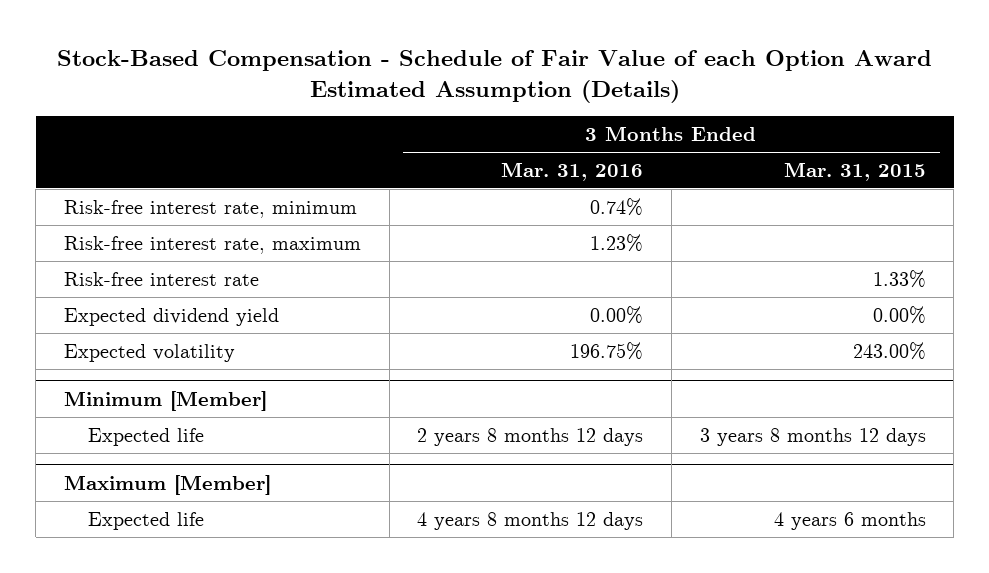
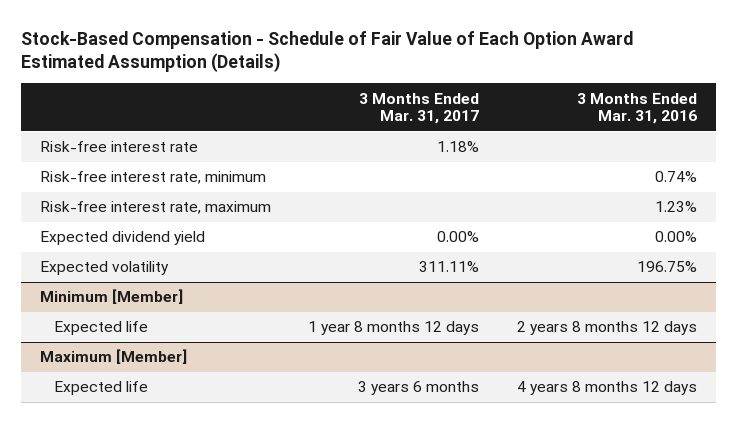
[56,50,932,103] Stock-Based Compensation - Schedule of Fair Value of each Option Award Estimated Assumption (Details) -> [20,30,633,73] Stock-Based Compensation - Schedule of Fair Value of Each Option Award Estimated Assumption (Details)
[783,161,926,181] Mar. 31, 2015 -> none
none -> [359,92,480,125] 3 Months Ended Mar. 31, 2017
[63,271,259,286] Risk-free interest rate -> [39,141,198,153] Risk-free interest rate

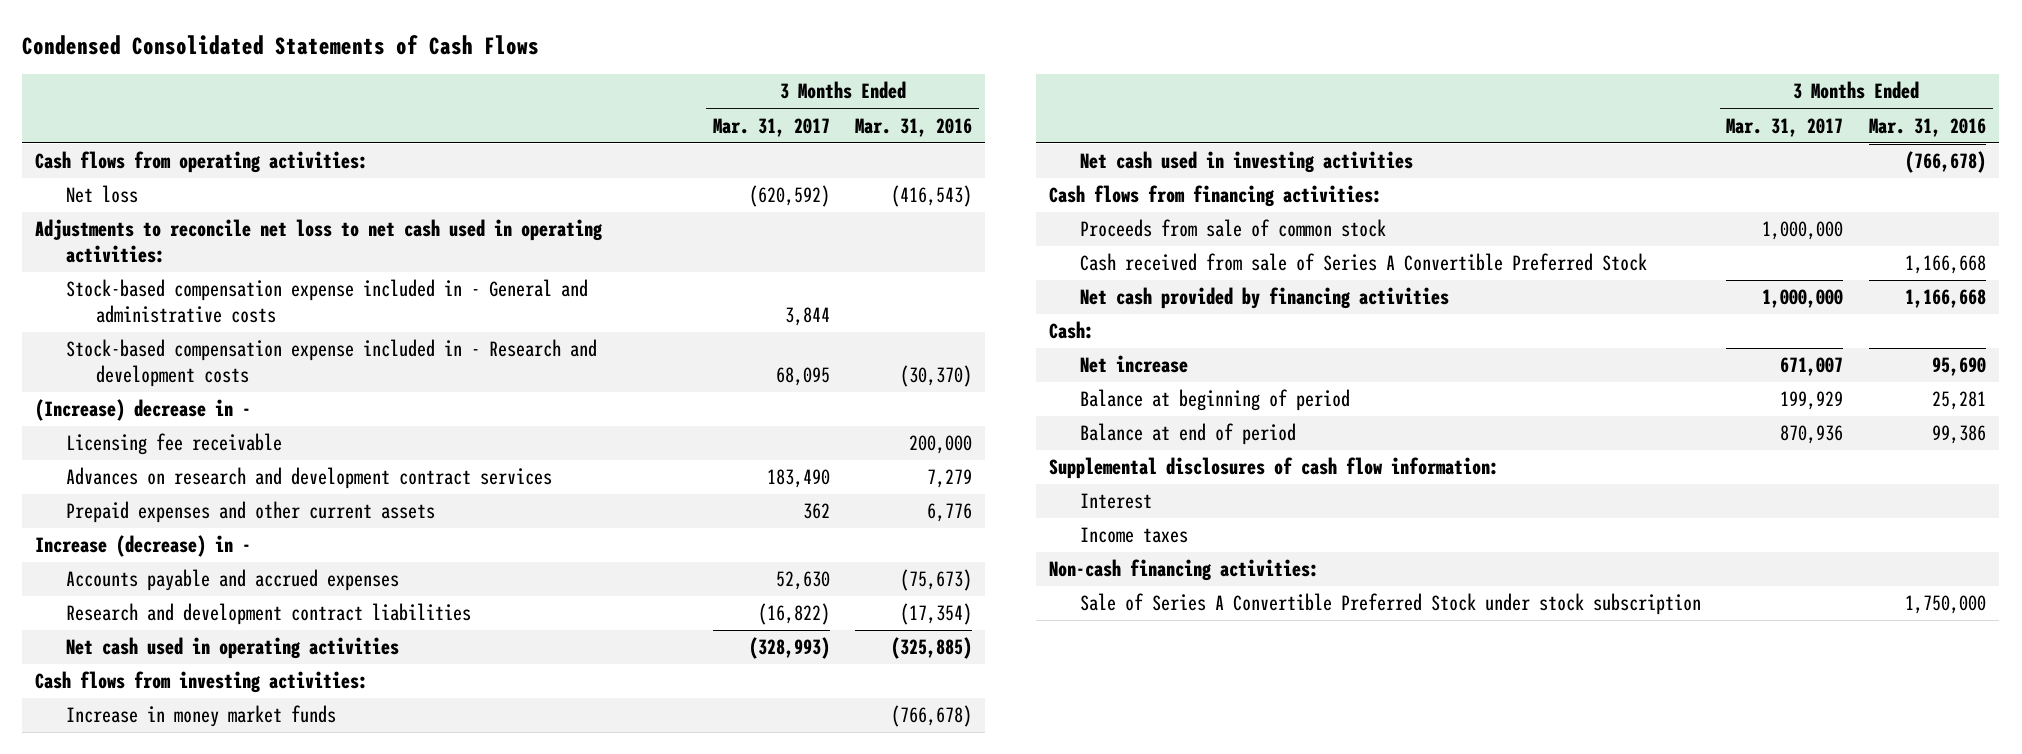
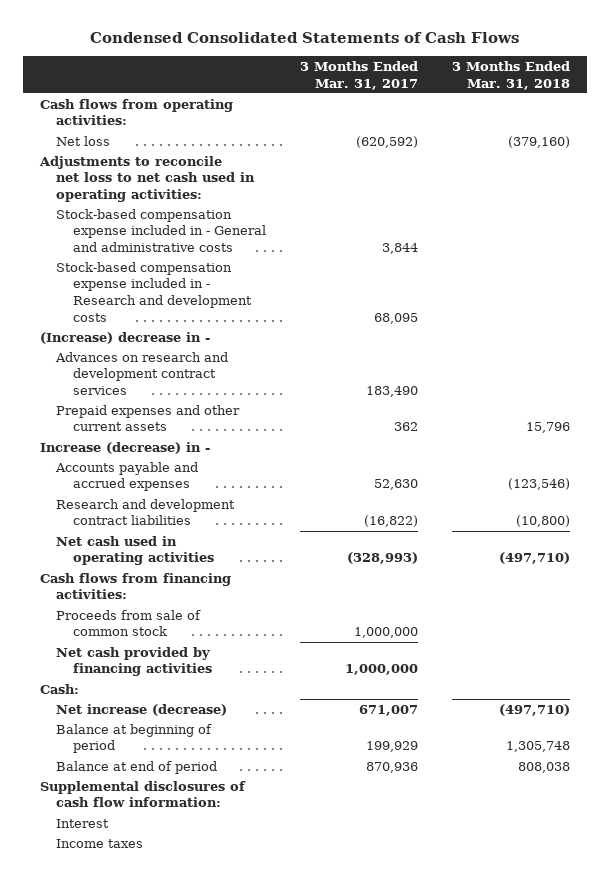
[855,117,973,137] Mar. 31, 2016 -> none
none -> [451,60,570,90] 3 Months Ended Mar. 31, 2018
[65,433,282,456] Licensing fee receivable -> none
[35,671,369,694] Cash flows from investing activities: -> none
[65,705,336,728] Increase in money market funds -> none
[1079,151,1413,174] Net cash used in investing activities -> none
[1079,253,1647,272] Cash received from sale of Series A Convertible Preferred Stock -> none
[1079,355,1188,374] Net increase -> [56,703,228,716] Net increase (decrease)
[1049,559,1320,582] Non-cash financing activities: -> none
[1079,593,1701,616] Sale of Series A Convertible Preferred Stock under stock subscription -> none

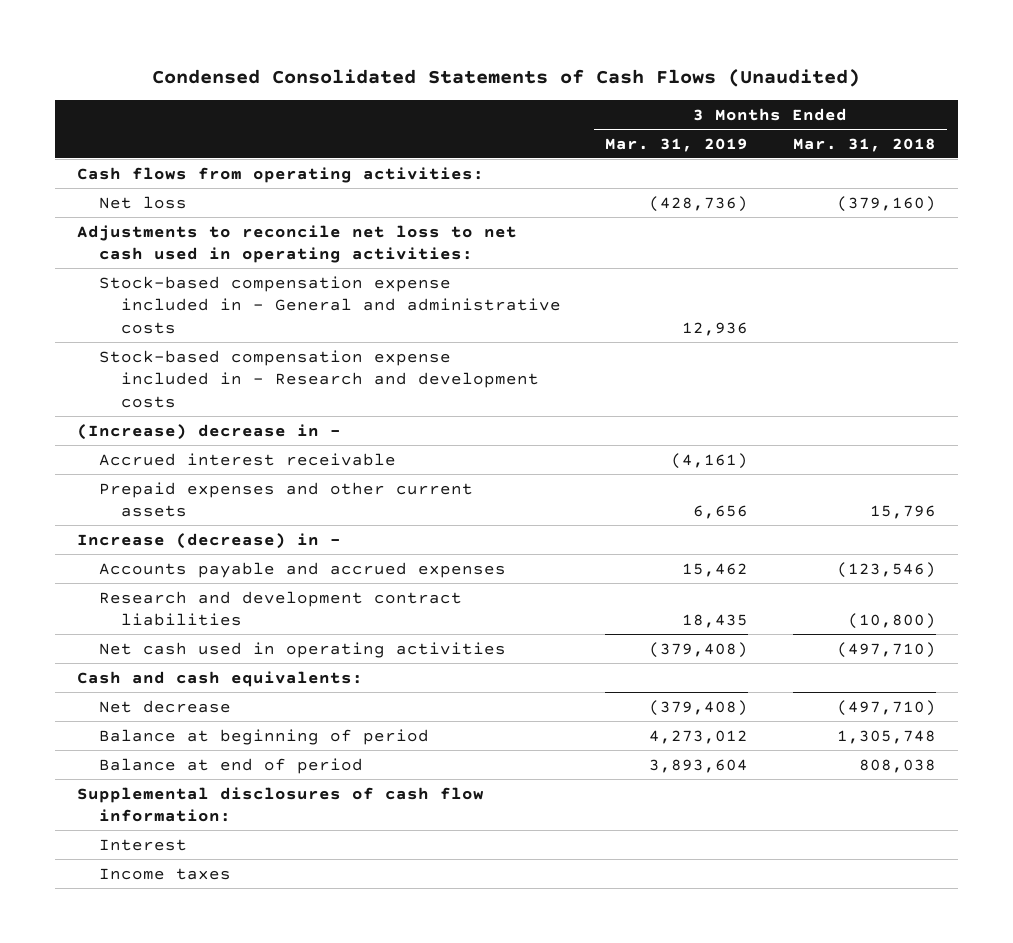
[89,32,519,44] Condensed Consolidated Statements of Cash Flows -> [152,68,861,87] Condensed Consolidated Statements of Cash Flows (Unaudited)
[299,60,418,90] 3 Months Ended Mar. 31, 2017 -> none
none -> [605,137,749,152] Mar. 31, 2019
[55,351,229,395] Advances on research and development contract services -> none
none -> [99,452,397,466] Accrued interest receivable
[40,572,232,600] Cash flows from financing activities: -> none
[56,609,202,637] Proceeds from sale of common stock -> none
[56,646,212,677] Net cash provided by financing activities -> none
[40,683,80,694] Cash: -> [77,670,364,687] Cash and cash equivalents:
[56,703,228,716] Net increase (decrease) -> [99,699,232,713] Net decrease

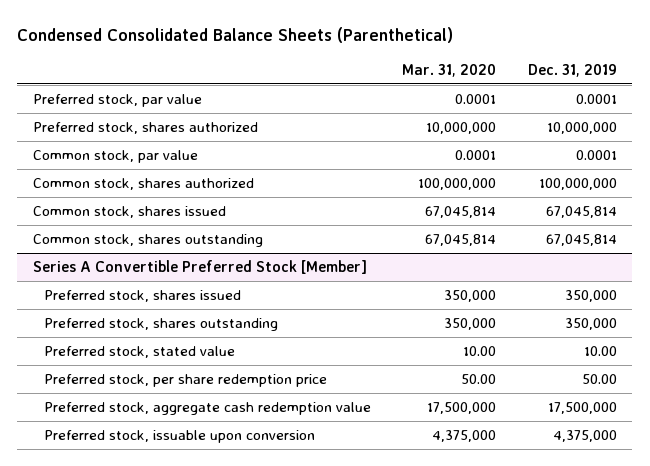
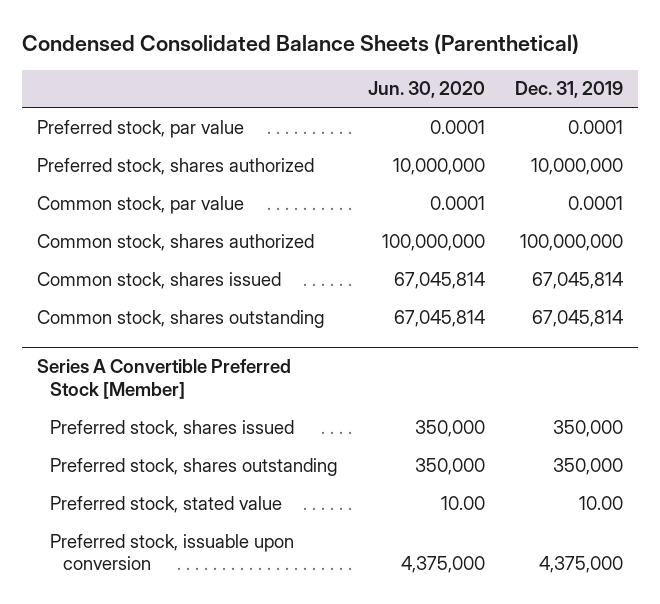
[402,63,497,77] Mar. 31, 2020 -> none
none -> [367,81,485,99] Jun. 30, 2020
[44,374,328,388] Preferred stock, per share redemption price -> none
[44,402,372,416] Preferred stock, aggregate cash redemption value -> none

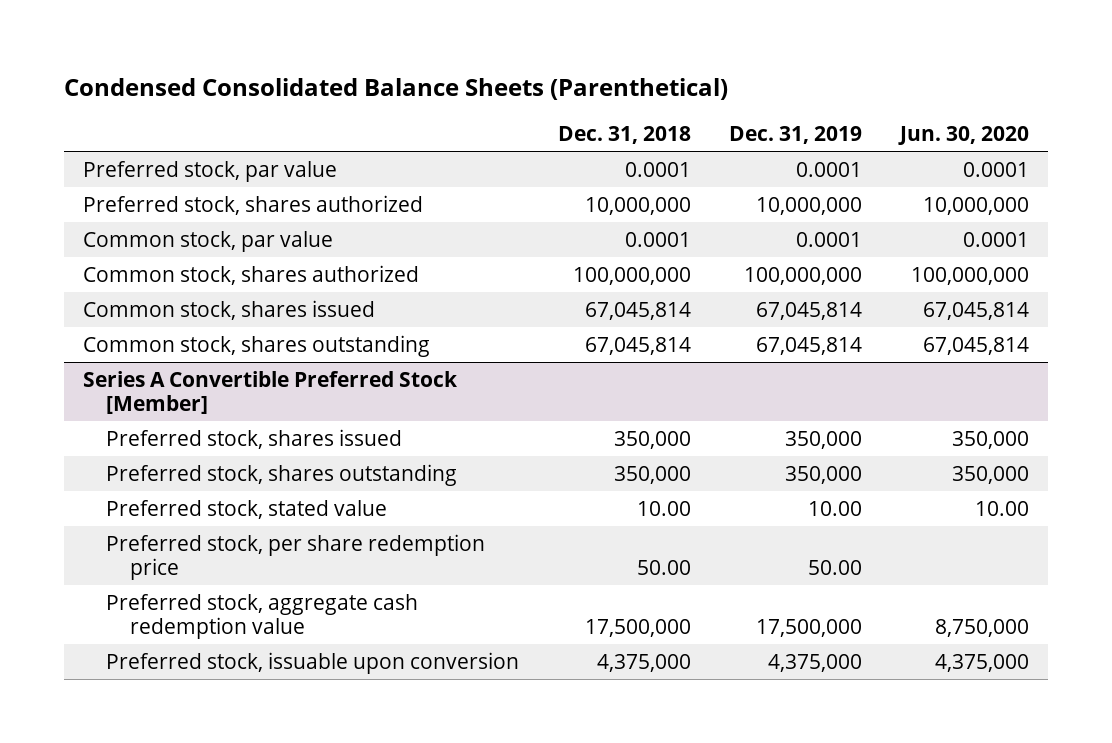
none -> [557,125,691,144] Dec. 31, 2018
none -> [106,533,486,580] Preferred stock, per share redemption price
none -> [106,593,419,639] Preferred stock, aggregate cash redemption value

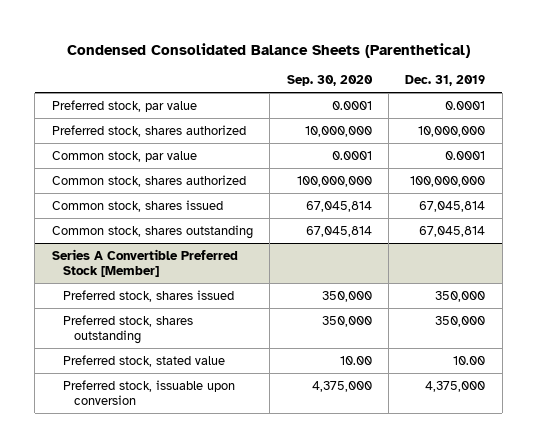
[557,125,691,144] Dec. 31, 2018 -> none
[897,125,1029,145] Jun. 30, 2020 -> none
none -> [286,75,373,87] Sep. 30, 2020
[106,533,486,580] Preferred stock, per share redemption price -> none
[106,593,419,639] Preferred stock, aggregate cash redemption value -> none

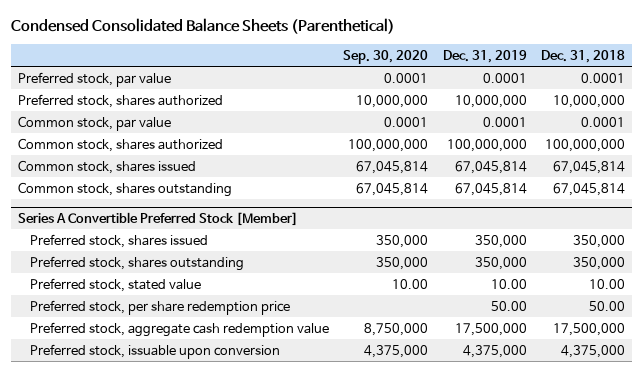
none -> [541,49,626,63] Dec. 31, 2018
none -> [29,299,290,315] Preferred stock, per share redemption price
none -> [29,321,329,337] Preferred stock, aggregate cash redemption value

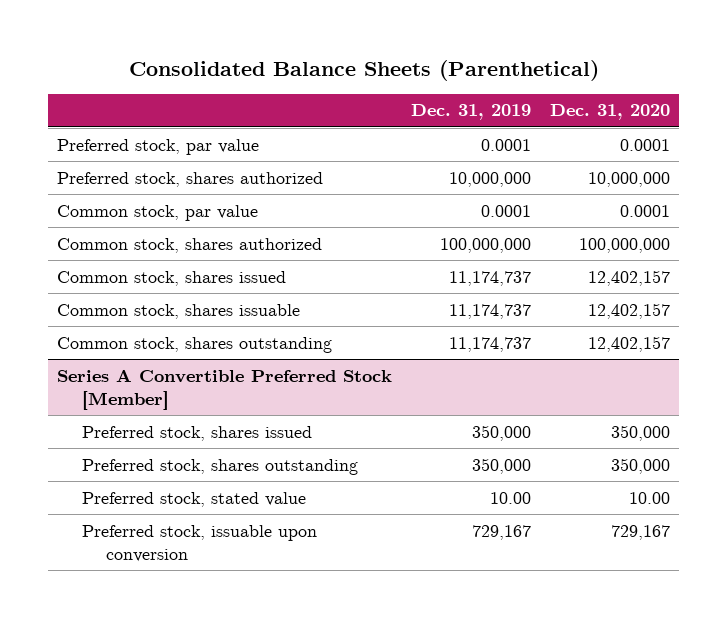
[10,17,395,34] Condensed Consolidated Balance Sheets (Parenthetical) -> [128,59,599,81] Consolidated Balance Sheets (Parenthetical)
[343,49,429,64] Sep. 30, 2020 -> none
[541,49,626,63] Dec. 31, 2018 -> none
none -> [549,104,670,121] Dec. 31, 2020
[454,160,527,174] 67,045,814 -> [449,270,532,286] 11,174,737
none -> [57,303,301,319] Common stock, shares issuable
[454,182,527,196] 67,045,814 -> [449,336,532,352] 11,174,737
[29,299,290,315] Preferred stock, per share redemption price -> none
[29,321,329,337] Preferred stock, aggregate cash redemption value -> none
[462,344,527,358] 4,375,000 -> [472,524,532,540] 729,167

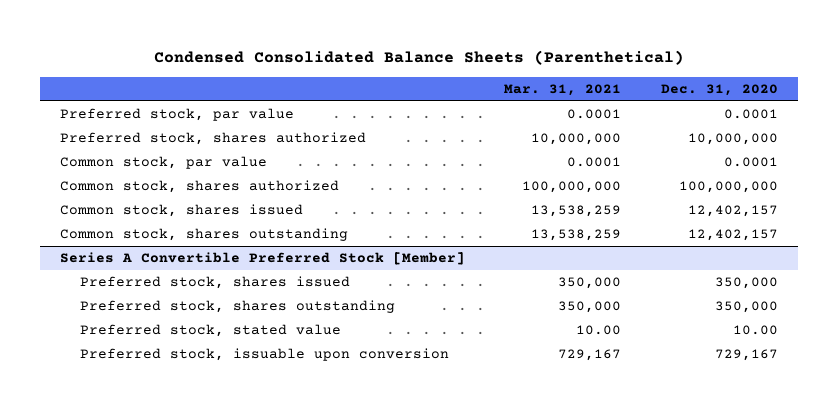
[128,59,599,81] Consolidated Balance Sheets (Parenthetical) -> [153,50,684,66] Condensed Consolidated Balance Sheets (Parenthetical)
[411,104,532,121] Dec. 31, 2019 -> none
none -> [504,83,622,96] Mar. 31, 2021
[57,303,301,319] Common stock, shares issuable -> none

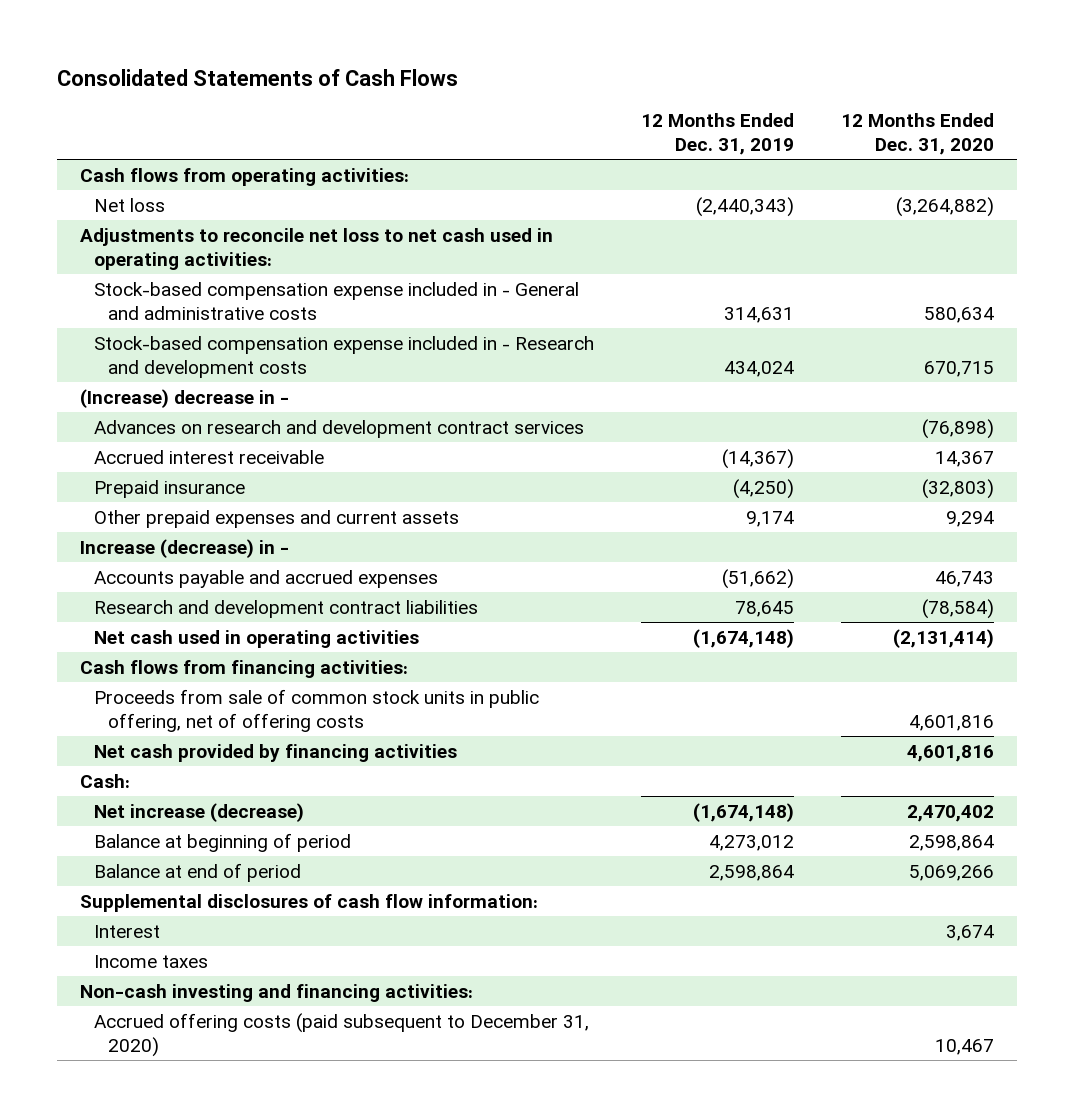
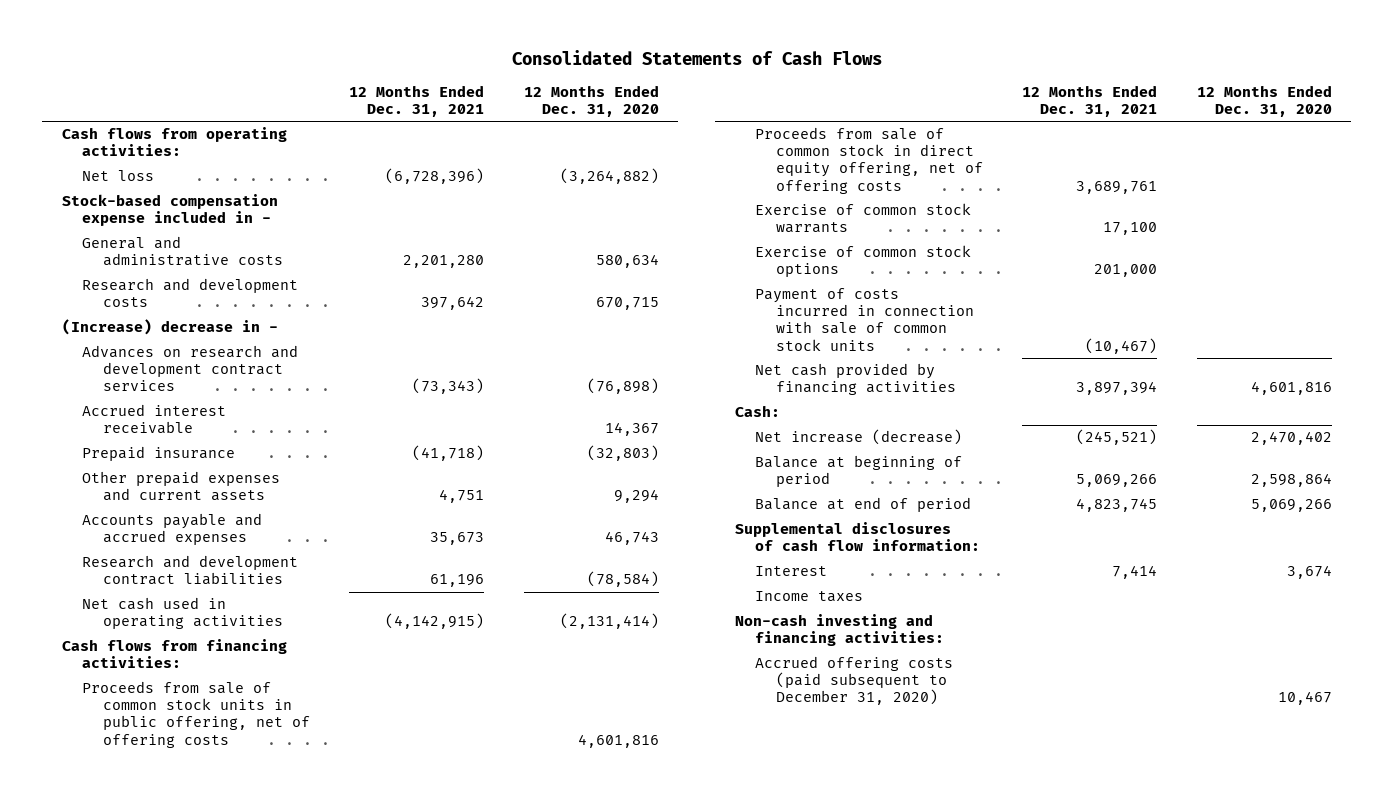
[640,112,794,155] 12 Months Ended Dec. 31, 2019 -> none
none -> [349,84,485,117] 12 Months Ended Dec. 31, 2021
[80,227,554,270] Adjustments to reconcile net loss to net cash used in operating activities: -> none
none -> [61,194,278,227] Stock-based compensation expense included in -
[94,281,580,320] Stock-based compensation expense included in - General and administrative costs -> [82,236,283,267] General and administrative costs
[94,335,595,378] Stock-based compensation expense included in - Research and development costs -> [82,278,299,308] Research and development costs
[80,538,290,558] Increase (decrease) in - -> none
none -> [755,127,983,194] Proceeds from sale of common stock in direct equity offering, net of offering costs
none -> [755,203,972,234] Exercise of common stock warrants
none -> [755,245,972,278] Exercise of common stock options
none -> [755,288,974,351] Payment of costs incurred in connection with sale of common stock units

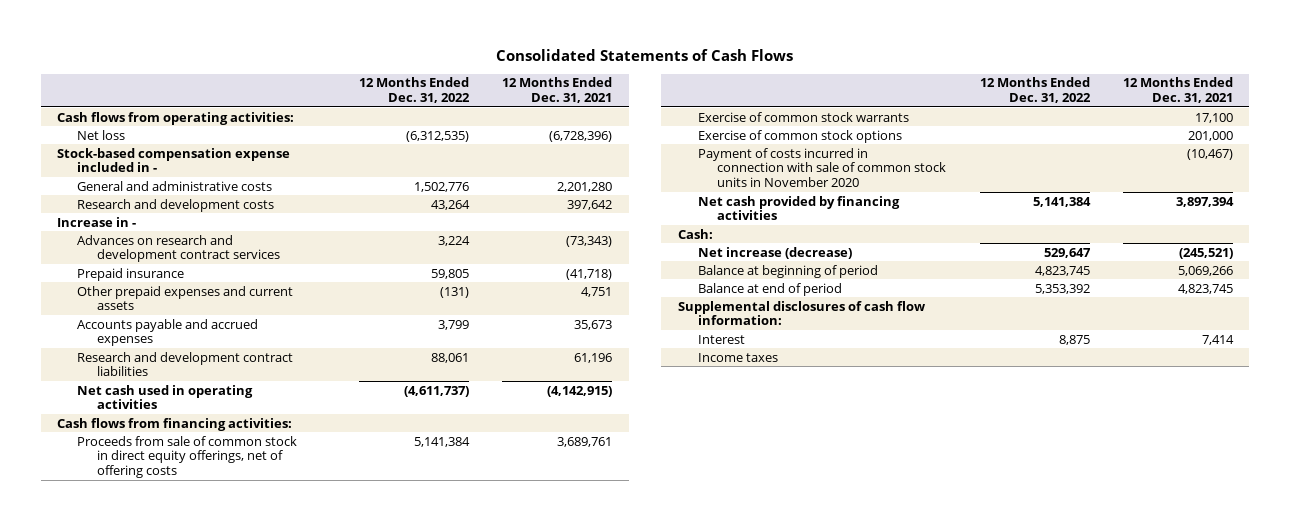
[523,84,659,117] 12 Months Ended Dec. 31, 2020 -> none
none -> [359,77,471,104] 12 Months Ended Dec. 31, 2022
[61,319,278,336] (Increase) decrease in - -> [57,216,137,227] Increase in -
[82,404,227,435] Accrued interest receivable -> none
[82,681,310,748] Proceeds from sale of common stock units in public offering, net of offering costs -> none
[755,127,983,194] Proceeds from sale of common stock in direct equity offering, net of offering costs -> [77,435,298,479] Proceeds from sale of common stock in direct equity offerings, net of offering costs
[755,288,974,351] Payment of costs incurred in connection with sale of common stock units -> [697,147,947,188] Payment of costs incurred in connection with sale of common stock units in November 2020
[734,614,945,647] Non-cash investing and financing activities: -> none
[755,656,954,706] Accrued offering costs (paid subsequent to December 31, 2020) -> none

